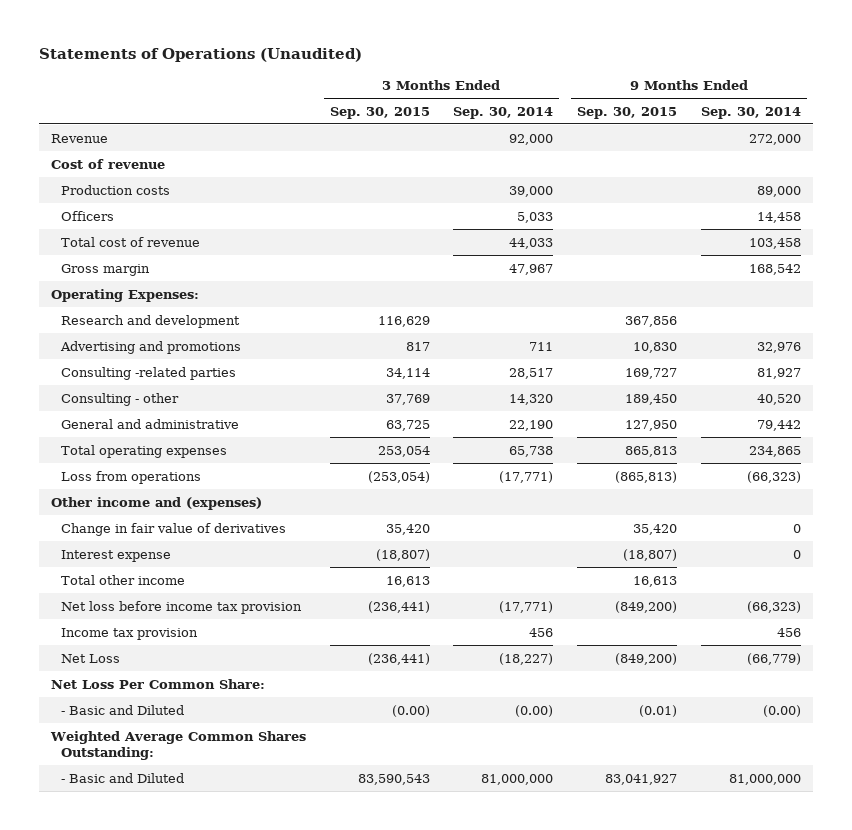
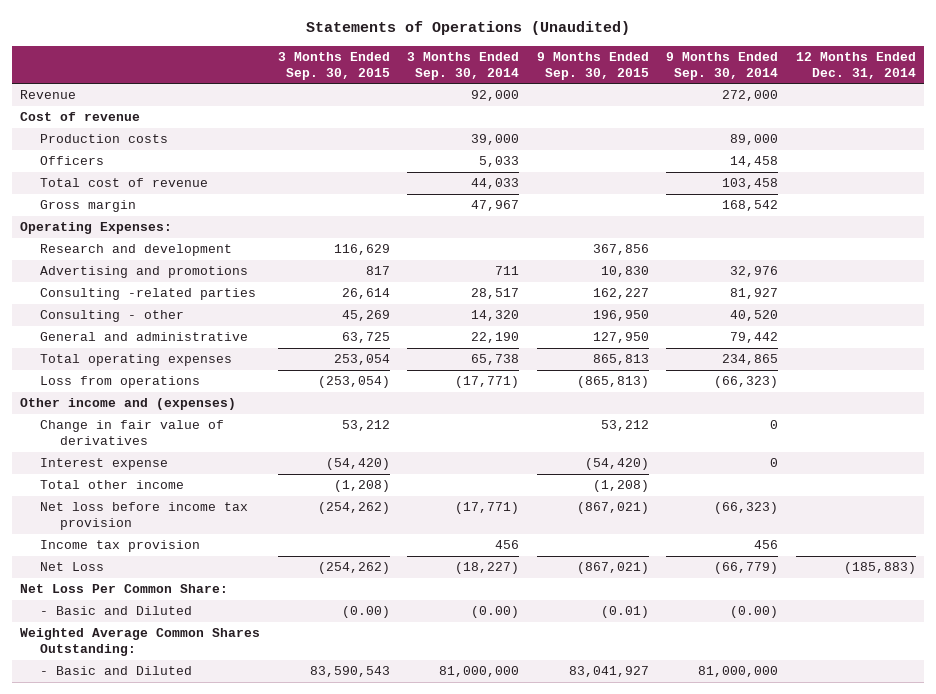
none -> [795,51,916,79] 12 Months Ended Dec. 31, 2014
[385,367,430,379] 34,114 -> [341,288,390,300] 26,614
[625,367,678,379] 169,727 -> [592,288,649,300] 162,227
[385,393,430,405] 37,769 -> [341,310,390,322] 45,269
[625,393,678,405] 189,450 -> [592,310,649,322] 196,950
[385,523,430,535] 35,420 -> [341,420,390,432] 53,212
[633,523,678,535] 35,420 -> [600,420,649,432] 53,212
[375,548,430,561] (18,807) -> [325,458,390,471] (54,420)
[623,548,678,561] (18,807) -> [584,458,649,471] (54,420)
[385,575,430,587] 16,613 -> [333,480,390,493] (1,208)
[633,575,678,587] 16,613 -> [592,480,649,493] (1,208)
[367,600,430,613] (236,441) -> [317,502,390,515] (254,262)
[615,600,678,613] (849,200) -> [576,502,649,515] (867,021)
[367,652,430,665] (236,441) -> [317,562,390,575] (254,262)
[615,652,678,665] (849,200) -> [576,562,649,575] (867,021)

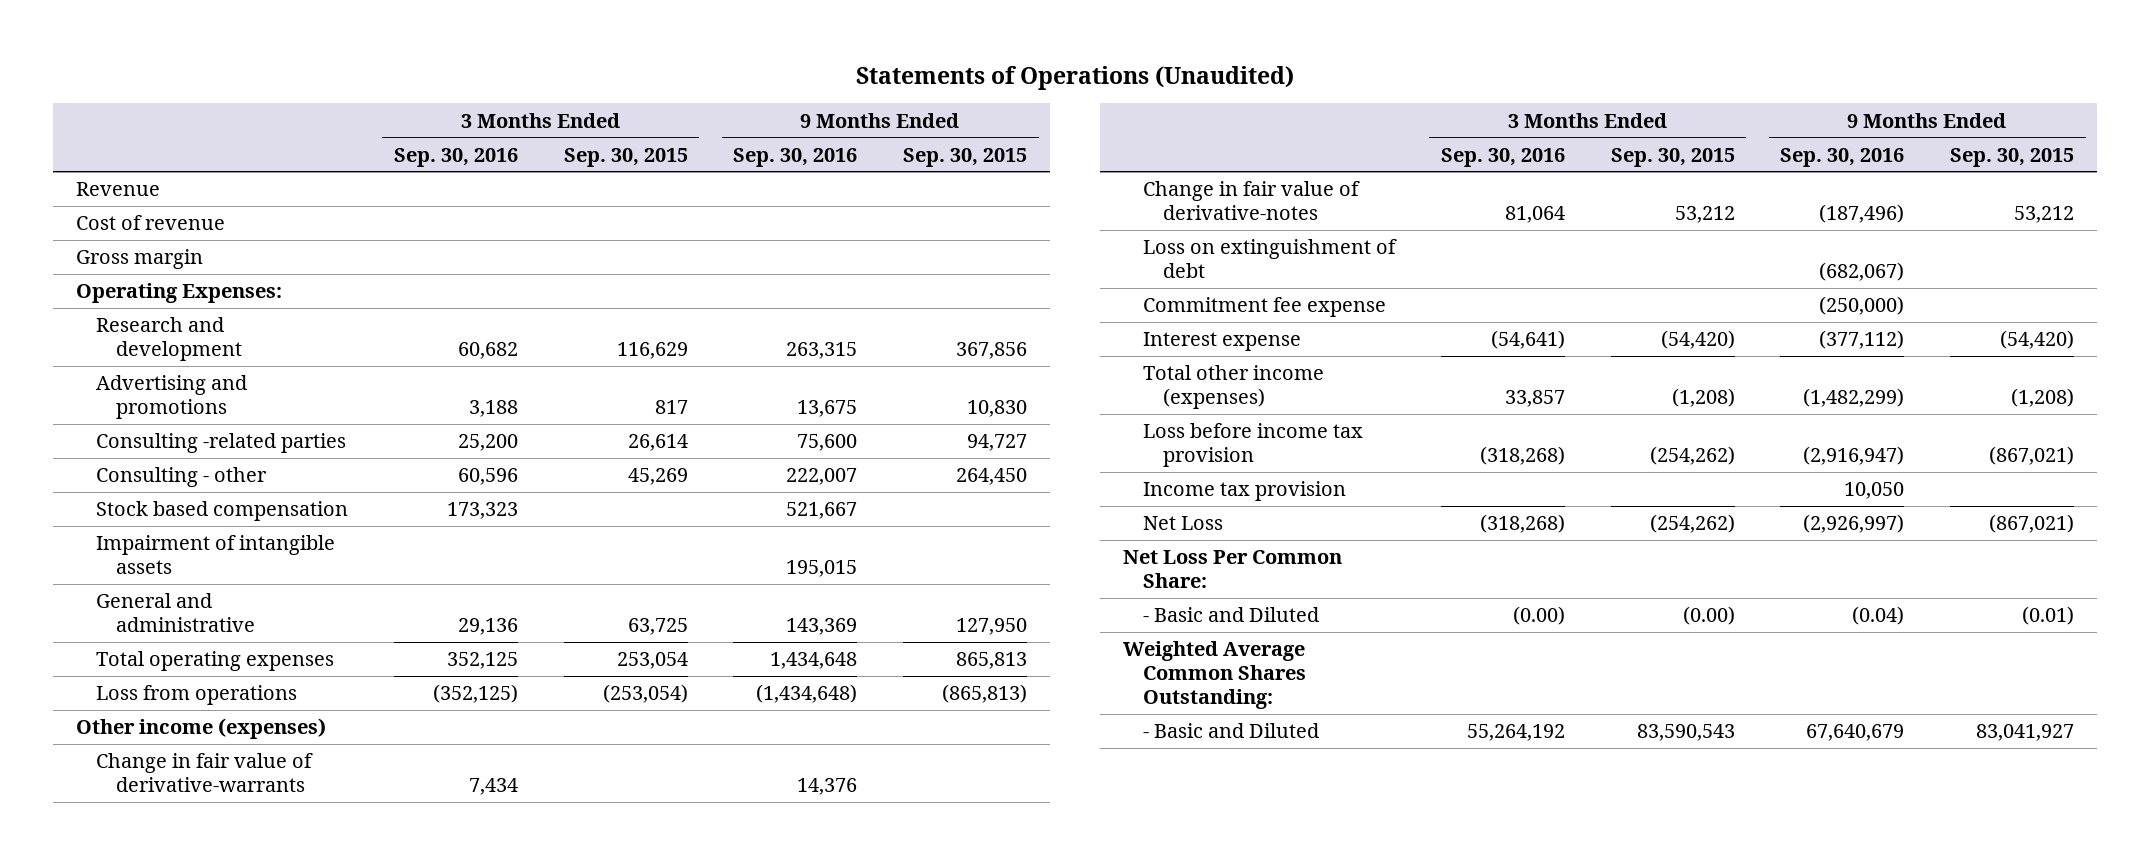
[407,51,520,80] 3 Months Ended Sep. 30, 2014 -> none
[666,51,779,80] 9 Months Ended Sep. 30, 2014 -> none
[795,51,916,79] 12 Months Ended Dec. 31, 2014 -> none
none -> [393,147,518,167] Sep. 30, 2016
none -> [733,147,858,167] Sep. 30, 2016
[40,134,169,144] Production costs -> none
[40,156,105,166] Officers -> none
[40,178,209,188] Total cost of revenue -> none
[592,288,649,300] 162,227 -> [967,434,1028,452] 94,727
[592,310,649,322] 196,950 -> [956,468,1028,486] 264,450
none -> [95,501,348,522] Stock based compensation
none -> [95,535,335,575] Impairment of intangible assets
[20,398,237,411] Other income and (expenses) -> [75,718,326,740] Other income (expenses)
none -> [95,753,313,793] Change in fair value of derivative-warrants
[40,420,225,446] Change in fair value of derivatives -> [1142,181,1360,221] Change in fair value of derivative-notes
none -> [1142,239,1397,279] Loss on extinguishment of debt
none -> [1142,297,1386,318] Commitment fee expense
[40,480,185,490] Total other income -> [1142,365,1324,410] Total other income (expenses)
[40,502,249,531] Net loss before income tax provision -> [1142,423,1363,468] Loss before income tax provision

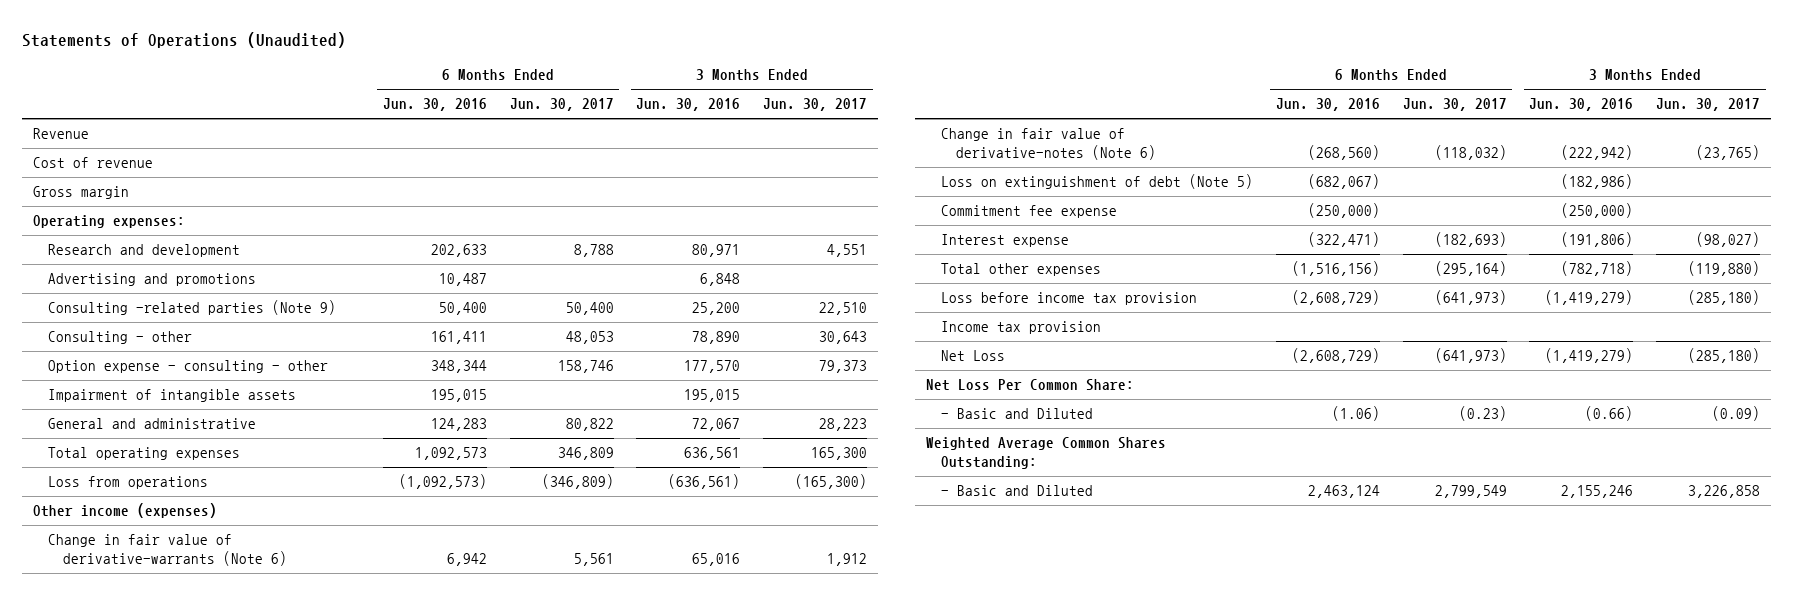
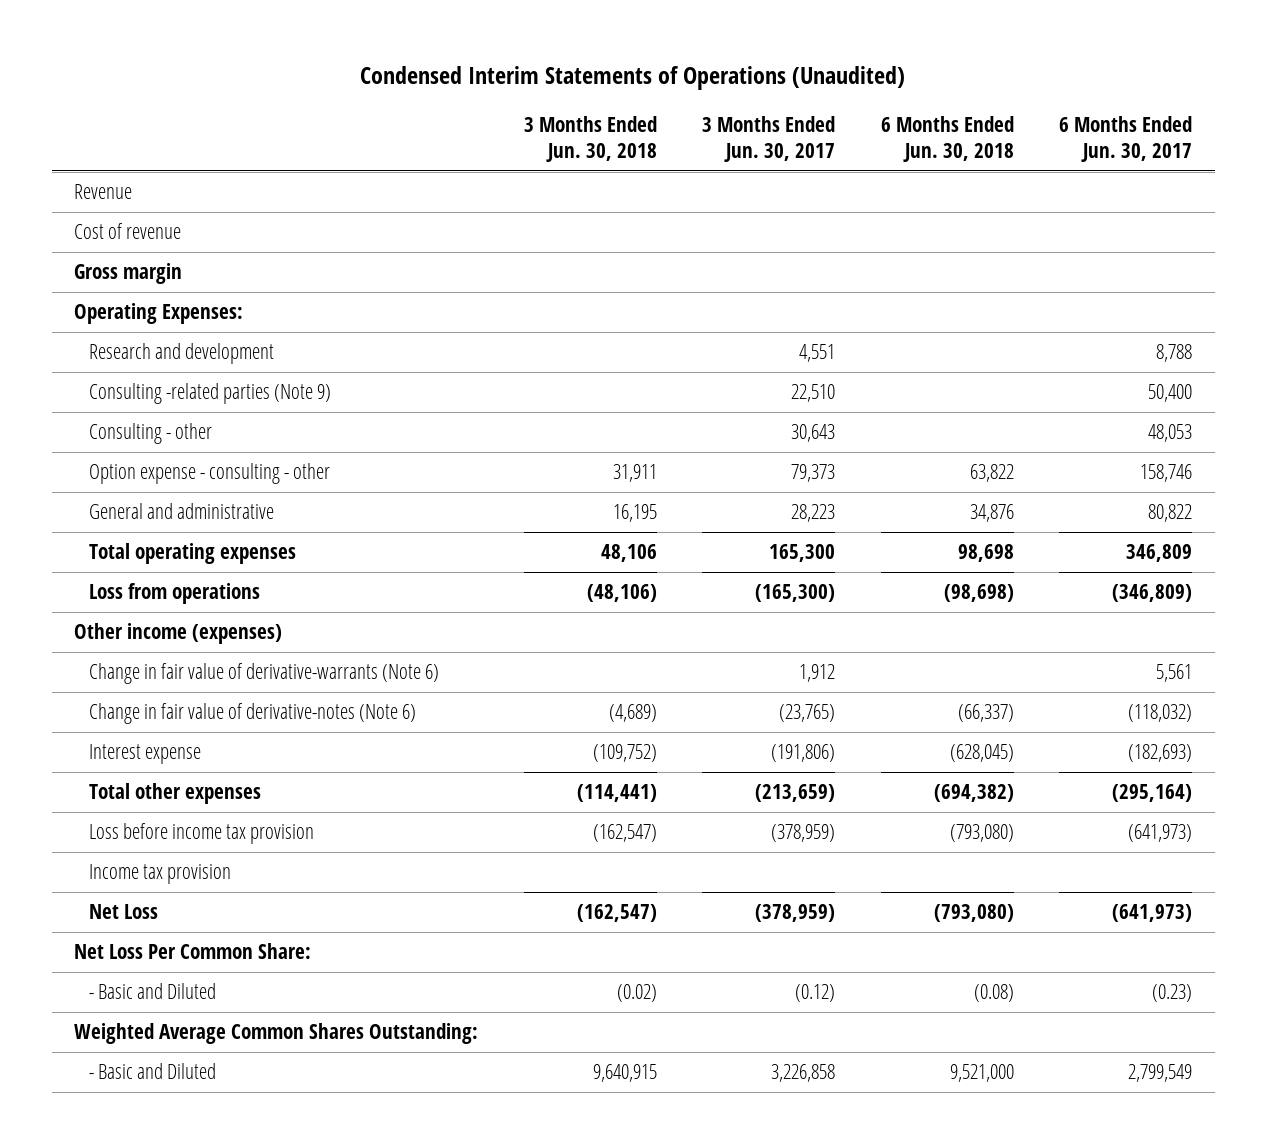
[22,31,347,48] Statements of Operations (Unaudited) -> [360,65,906,90] Condensed Interim Statements of Operations (Unaudited)
[382,98,487,112] Jun. 30, 2016 -> none
[636,98,741,112] Jun. 30, 2016 -> none
none -> [523,115,657,163] 3 Months Ended Jun. 30, 2018
none -> [880,115,1014,163] 6 Months Ended Jun. 30, 2018
[33,215,186,229] Operating expenses: -> [74,303,244,325] Operating Expenses:
[48,273,257,287] Advertising and promotions -> none
[48,389,297,403] Impairment of intangible assets -> none
[941,174,1254,190] Loss on extinguishment of debt (Note 5) -> none
[941,205,1118,219] Commitment fee expense -> none
[1696,232,1761,248] (98,027) -> [771,744,836,763] (191,806)
[1688,261,1761,277] (119,880) -> [755,784,836,803] (213,659)
[1688,290,1761,306] (285,180) -> [771,824,836,843] (378,959)
[1688,348,1761,364] (285,180) -> [755,904,836,923] (378,959)
[1712,406,1761,422] (0.09) -> [795,984,836,1003] (0.12)

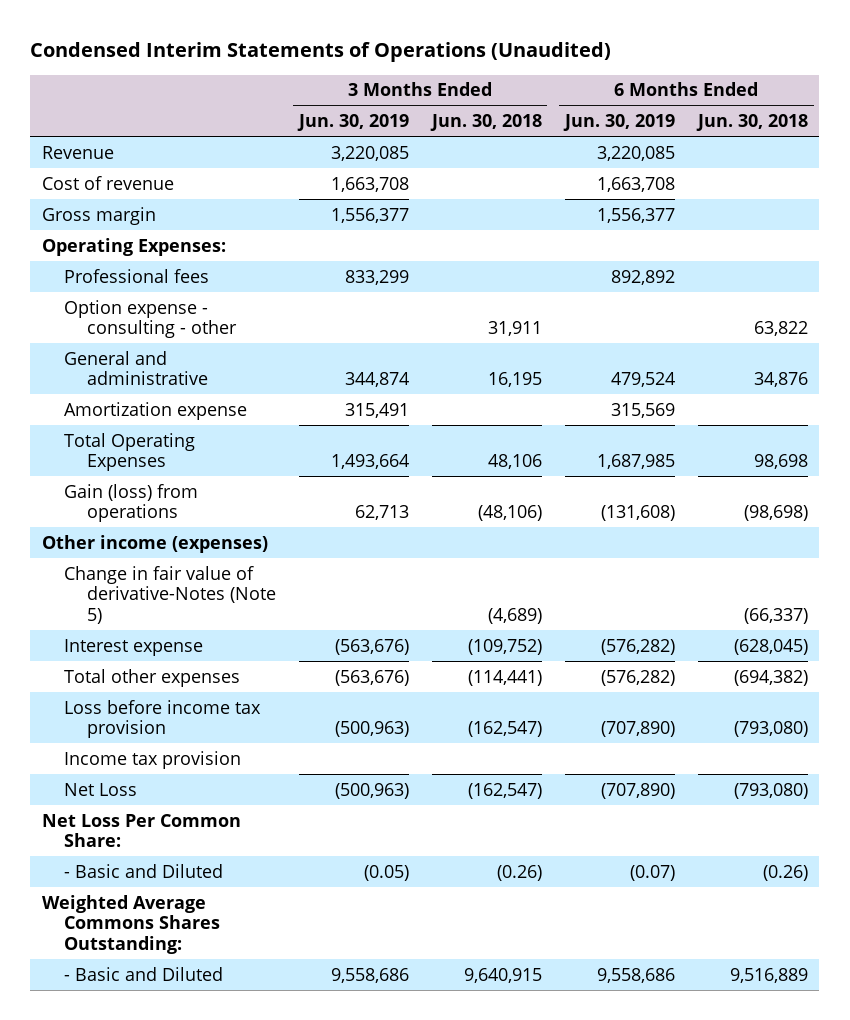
[702,115,836,163] 3 Months Ended Jun. 30, 2017 -> none
[1059,115,1193,163] 6 Months Ended Jun. 30, 2017 -> none
none -> [296,113,409,131] Jun. 30, 2019
none -> [562,113,675,131] Jun. 30, 2019
[89,343,275,365] Research and development -> none
[89,383,332,405] Consulting -related parties (Note 9) -> none
[89,423,213,445] Consulting - other -> none
none -> [64,268,210,283] Professional fees
none -> [64,401,248,420] Amortization expense
[89,543,297,565] Total operating expenses -> [64,432,196,472] Total Operating Expenses
[89,583,261,605] Loss from operations -> [64,483,199,523] Gain (loss) from operations
[89,663,440,685] Change in fair value of derivative-warrants (Note 6) -> none
[89,703,417,725] Change in fair value of derivative-notes (Note 6) -> [64,565,276,624] Change in fair value of derivative-Notes (Note 5)
[616,984,657,1003] (0.02) -> [496,864,542,881] (0.26)
[973,984,1014,1003] (0.08) -> [762,864,808,881] (0.26)
[74,1023,479,1045] Weighted Average Common Shares Outstanding: -> [41,894,221,954] Weighted Average Commons Shares Outstanding:
[949,1064,1014,1083] 9,521,000 -> [729,967,808,983] 9,516,889

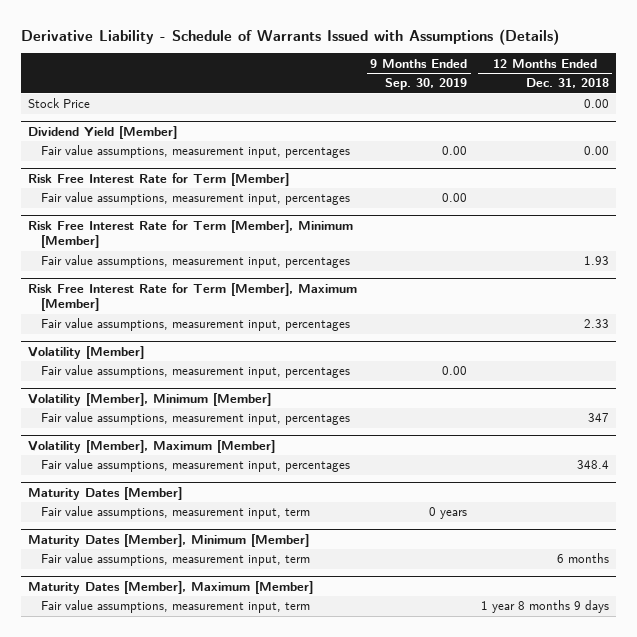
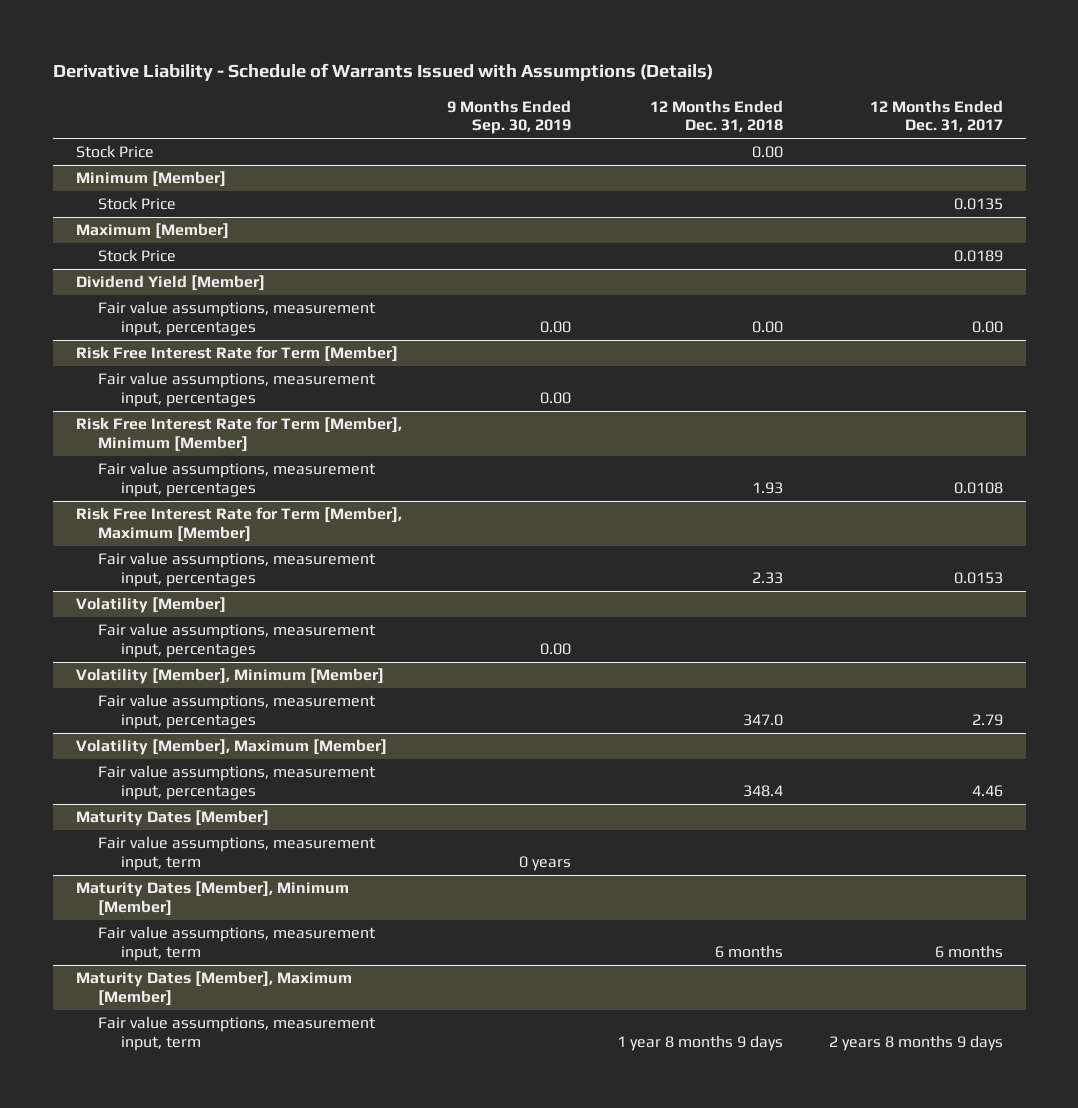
none -> [869,99,1003,133] 12 Months Ended Dec. 31, 2017
none -> [75,171,226,188] Minimum [Member]
none -> [98,197,177,211] Stock Price
none -> [75,223,229,240] Maximum [Member]
none -> [98,249,177,263] Stock Price
[588,413,610,423] 347 -> [743,713,784,726] 347.0

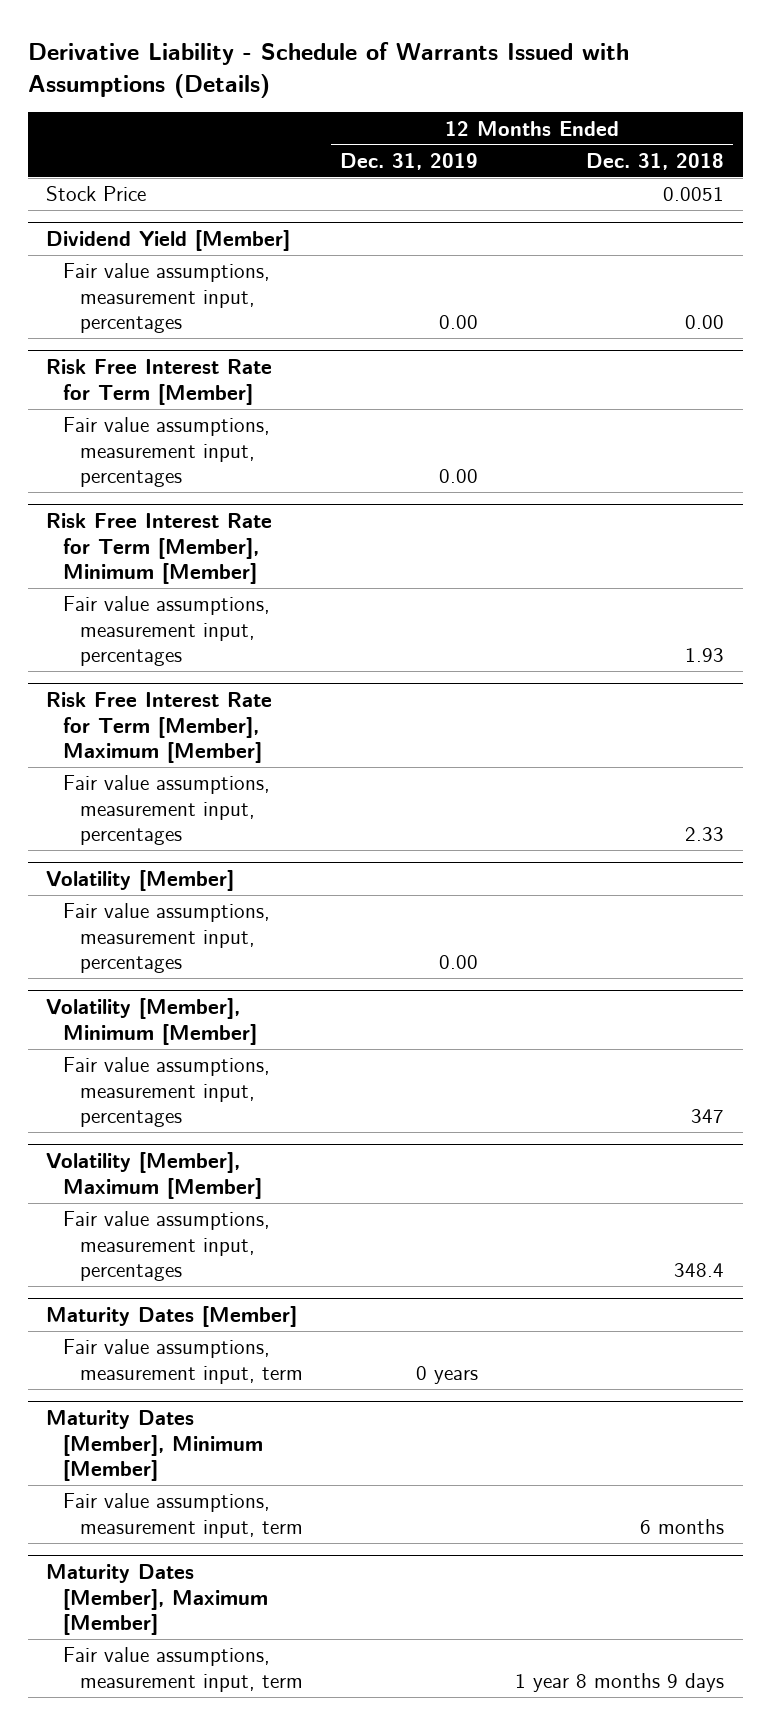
[447,99,572,135] 9 Months Ended Sep. 30, 2019 -> none
[869,99,1003,133] 12 Months Ended Dec. 31, 2017 -> none
none -> [340,152,479,170] Dec. 31, 2019
[75,171,226,188] Minimum [Member] -> none
[98,197,177,211] Stock Price -> none
[75,223,229,240] Maximum [Member] -> none
[98,249,177,263] Stock Price -> none
[752,146,784,159] 0.00 -> [663,187,725,202] 0.0051
[743,713,784,726] 347.0 -> [691,1109,725,1124] 347

